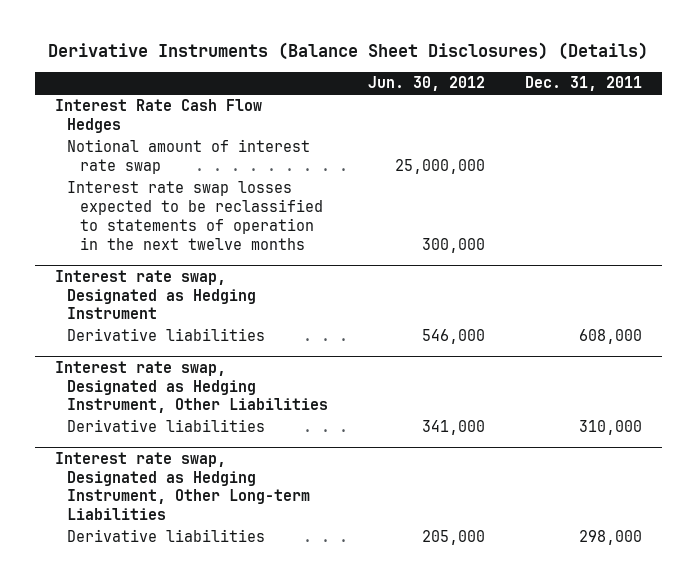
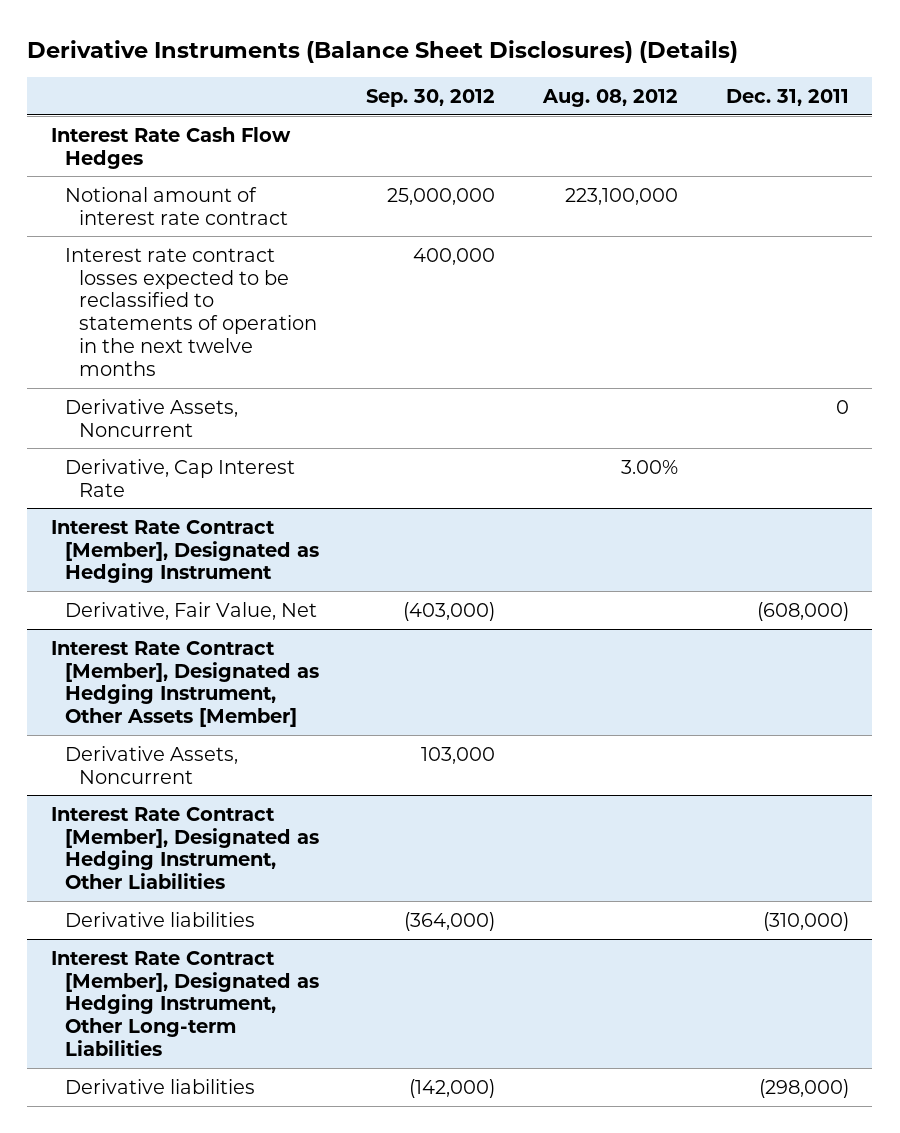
[368,76,486,92] Jun. 30, 2012 -> none
none -> [366,88,496,107] Sep. 30, 2012
none -> [542,88,679,107] Aug. 08, 2012
[67,328,266,342] Derivative liabilities -> none
[67,139,311,175] Notional amount of interest rate swap -> [64,186,288,225] Notional amount of interest rate contract
[67,181,323,250] Interest rate swap losses expected to be reclassified to statements of operation in the next twelve months -> [64,247,317,377] Interest rate contract losses expected to be reclassified to statements of operation in the next twelve months
none -> [64,398,238,437] Derivative Assets, Noncurrent
none -> [64,458,295,497] Derivative, Cap Interest Rate
[54,269,257,320] Interest rate swap, Designated as Hedging Instrument -> [50,519,319,584] Interest Rate Contract [Member], Designated as Hedging Instrument
none -> [64,601,317,620] Derivative, Fair Value, Net
none -> [50,640,319,728] Interest Rate Contract [Member], Designated as Hedging Instrument, Other Assets [Member]
none -> [64,745,238,784] Derivative Assets, Noncurrent
[54,360,329,414] Interest rate swap, Designated as Hedging Instrument, Other Liabilities -> [50,806,319,890] Interest Rate Contract [Member], Designated as Hedging Instrument, Other Liabilities
[578,420,642,436] 310,000 -> [762,911,849,931] (310,000)
[54,451,311,521] Interest rate swap, Designated as Hedging Instrument, Other Long-term Liabilities -> [50,950,319,1057] Interest Rate Contract [Member], Designated as Hedging Instrument, Other Long-term Liabilities
[578,530,642,546] 298,000 -> [758,1078,849,1098] (298,000)

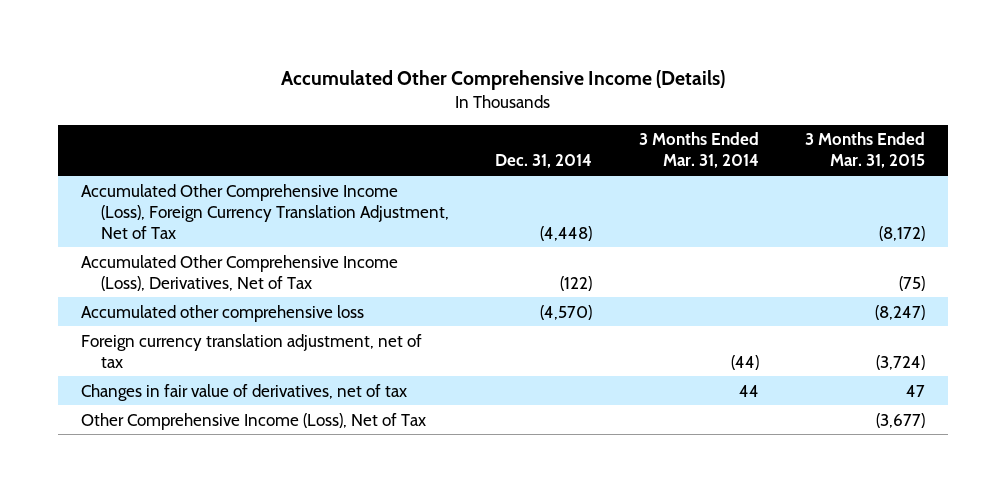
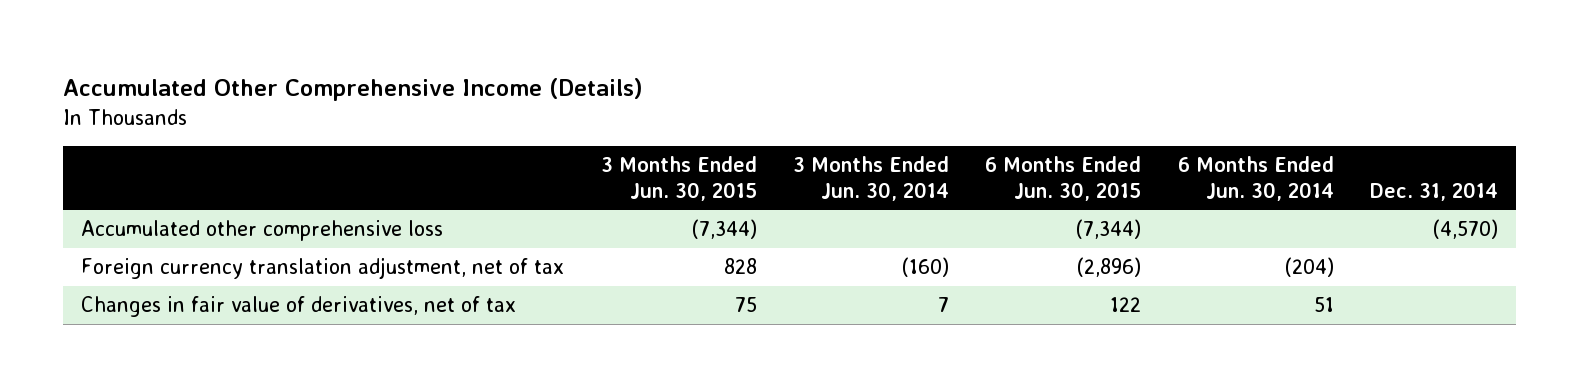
[638,132,759,169] 3 Months Ended Mar. 31, 2014 -> none
[804,132,925,169] 3 Months Ended Mar. 31, 2015 -> none
none -> [600,155,757,201] 3 Months Ended Jun. 30, 2015
none -> [792,155,949,201] 3 Months Ended Jun. 30, 2014
none -> [985,155,1142,201] 6 Months Ended Jun. 30, 2015
none -> [1177,155,1334,201] 6 Months Ended Jun. 30, 2014
[81,183,449,239] Accumulated Other Comprehensive Income (Loss), Foreign Currency Translation Adjustment, Net of Tax -> none
[81,254,399,291] Accumulated Other Comprehensive Income (Loss), Derivatives, Net of Tax -> none
[81,412,427,430] Other Comprehensive Income (Loss), Net of Tax -> none

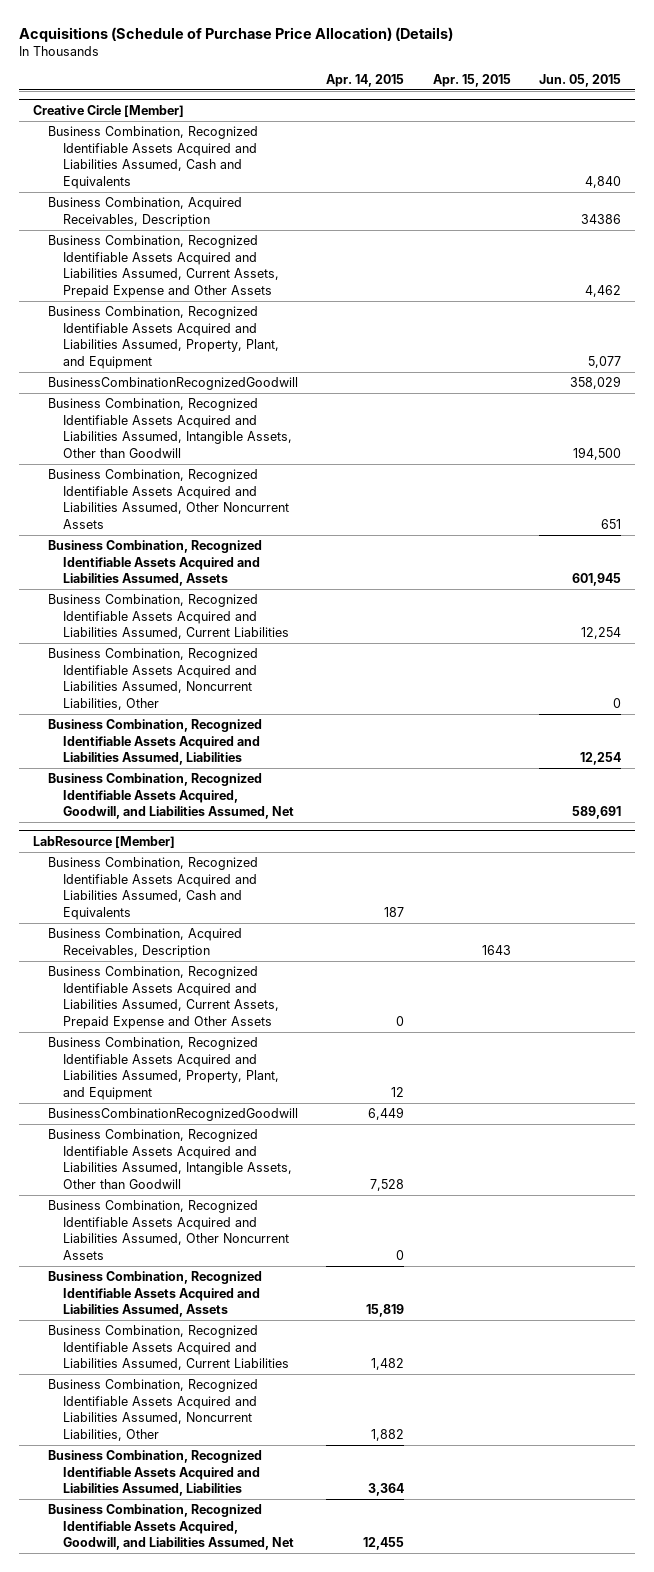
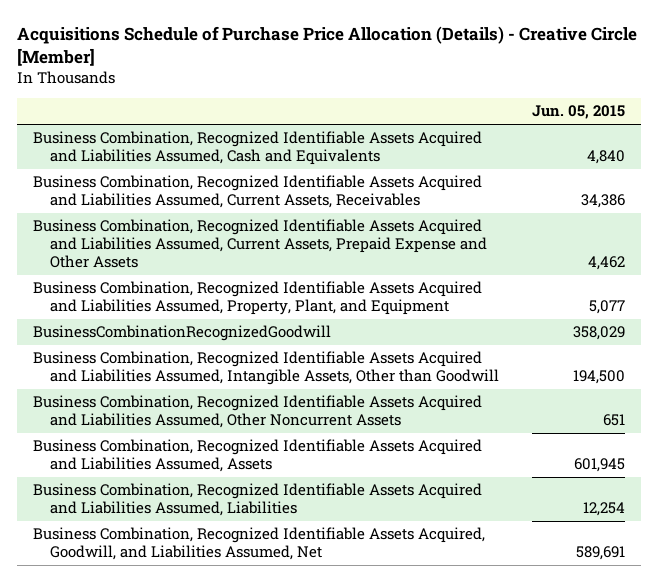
[19,26,454,42] Acquisitions (Schedule of Purchase Price Allocation) (Details) -> [17,26,638,67] Acquisitions Schedule of Purchase Price Allocation (Details) - Creative Circle [Member]
[326,73,405,87] Apr. 14, 2015 -> none
[432,73,511,87] Apr. 15, 2015 -> none
[33,104,185,117] Creative Circle [Member] -> none
[48,197,243,227] Business Combination, Acquired Receivables, Description -> none
none -> [33,175,483,209] Business Combination, Recognized Identifiable Assets Acquired and Liabilities Assumed, Current Assets, Receivables
[48,594,290,640] Business Combination, Recognized Identifiable Assets Acquired and Liabilities Assumed, Current Liabilities -> none
[48,648,259,710] Business Combination, Recognized Identifiable Assets Acquired and Liabilities Assumed, Noncurrent Liabilities, Other -> none
[33,835,176,848] LabResource [Member] -> none
[48,857,259,920] Business Combination, Recognized Identifiable Assets Acquired and Liabilities Assumed, Cash and Equivalents -> none
[48,928,243,958] Business Combination, Acquired Receivables, Description -> none
[48,966,280,1029] Business Combination, Recognized Identifiable Assets Acquired and Liabilities Assumed, Current Assets, Prepaid Expense and Other Assets -> none
[48,1037,280,1100] Business Combination, Recognized Identifiable Assets Acquired and Liabilities Assumed, Property, Plant, and Equipment -> none
[48,1108,299,1122] BusinessCombinationRecognizedGoodwill -> none
[48,1129,293,1189] Business Combination, Recognized Identifiable Assets Acquired and Liabilities Assumed, Intangible Assets, Other than Goodwill -> none
[48,1200,290,1260] Business Combination, Recognized Identifiable Assets Acquired and Liabilities Assumed, Other Noncurrent Assets -> none
[48,1271,263,1318] Business Combination, Recognized Identifiable Assets Acquired and Liabilities Assumed, Assets -> none
[48,1325,290,1371] Business Combination, Recognized Identifiable Assets Acquired and Liabilities Assumed, Current Liabilities -> none
[48,1379,259,1441] Business Combination, Recognized Identifiable Assets Acquired and Liabilities Assumed, Noncurrent Liabilities, Other -> none
[48,1450,263,1497] Business Combination, Recognized Identifiable Assets Acquired and Liabilities Assumed, Liabilities -> none
[48,1504,295,1551] Business Combination, Recognized Identifiable Assets Acquired, Goodwill, and Liabilities Assumed, Net -> none

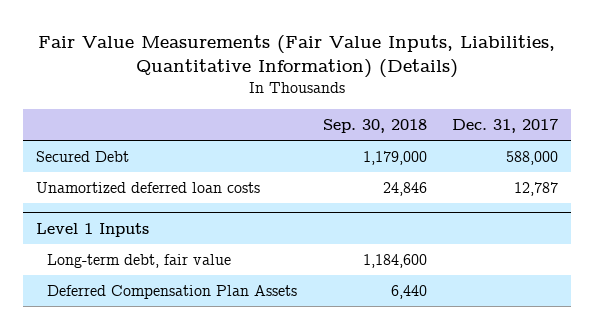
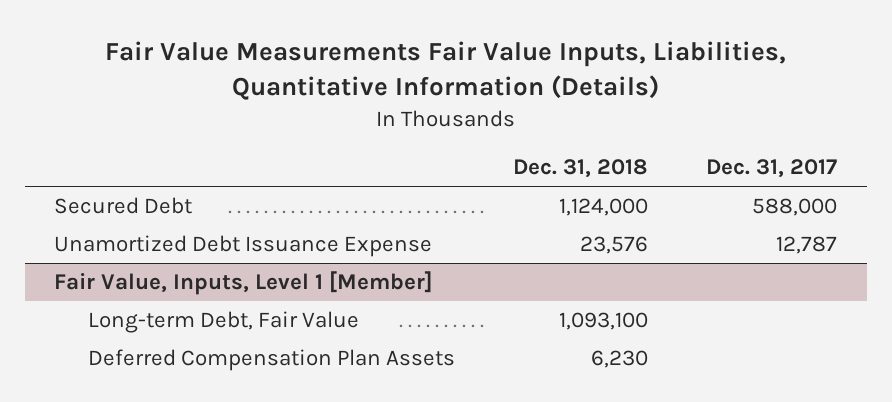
[37,34,555,79] Fair Value Measurements (Fair Value Inputs, Liabilities, Quantitative Information) (Details) -> [104,41,786,101] Fair Value Measurements Fair Value Inputs, Liabilities, Quantitative Information (Details)
[322,119,427,134] Sep. 30, 2018 -> none
none -> [513,159,649,179] Dec. 31, 2018
[35,182,260,194] Unamortized deferred loan costs -> [54,235,433,258] Unamortized Debt Issuance Expense
[35,222,149,237] Level 1 Inputs -> [54,271,434,296] Fair Value, Inputs, Level 1 [Member]
[47,254,232,269] Long-term debt, fair value -> [88,311,360,334] Long-term Debt, Fair Value

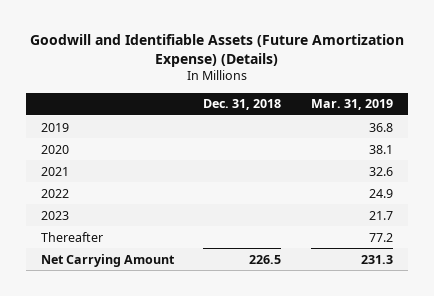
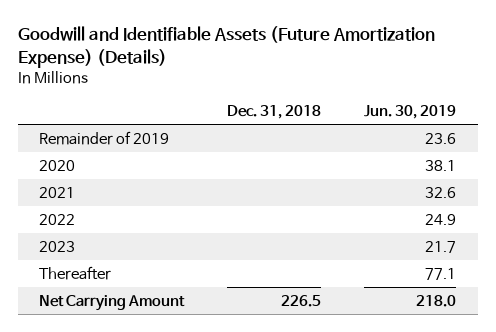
[311,99,394,111] Mar. 31, 2019 -> none
none -> [364,104,457,119] Jun. 30, 2019
[40,122,69,132] 2019 -> [39,130,170,145] Remainder of 2019

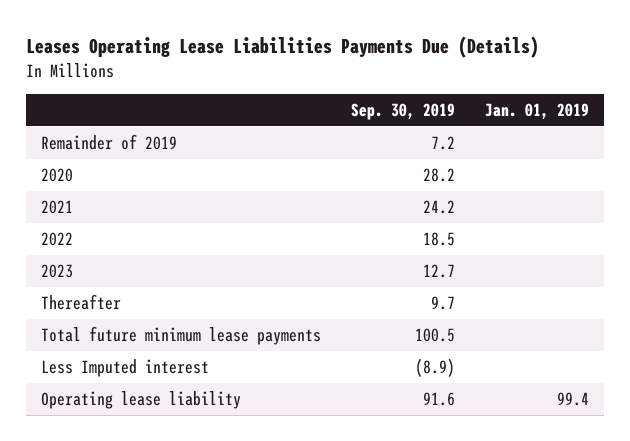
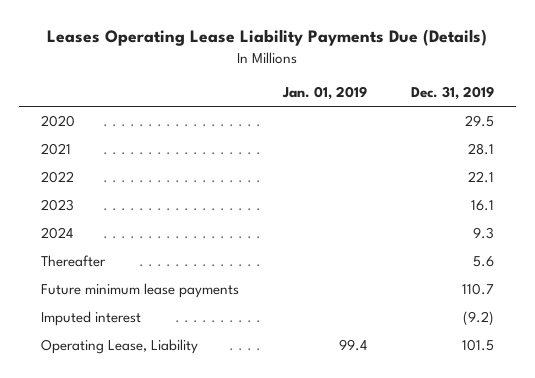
[26,36,540,59] Leases Operating Lease Liabilities Payments Due (Details) -> [47,29,488,47] Leases Operating Lease Liability Payments Due (Details)
[351,103,456,121] Sep. 30, 2019 -> none
none -> [410,86,494,101] Dec. 31, 2019
[41,133,178,150] Remainder of 2019 -> none
none -> [40,227,73,240] 2024
[41,325,322,345] Total future minimum lease payments -> [40,283,239,299] Future minimum lease payments
[41,358,210,377] Less Imputed interest -> [40,311,141,327] Imputed interest
[41,390,242,409] Operating lease liability -> [40,339,198,355] Operating Lease, Liability

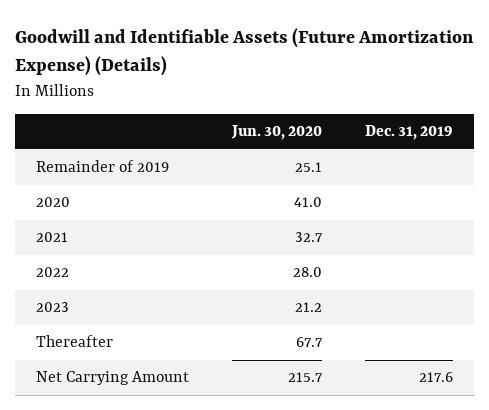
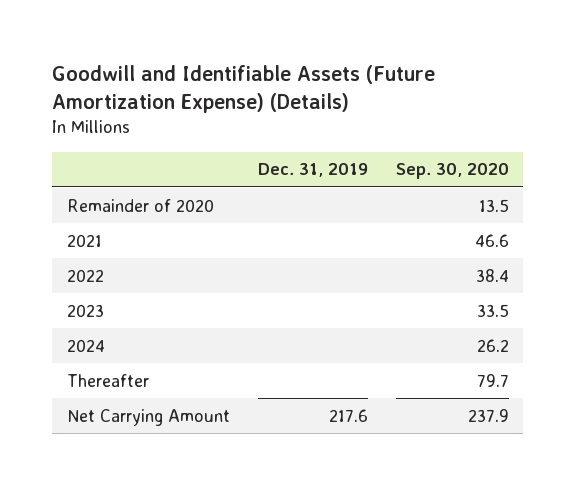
[231,125,323,141] Jun. 30, 2020 -> none
none -> [396,163,510,180] Sep. 30, 2020
[36,197,71,208] 2020 -> none
[36,160,170,173] Remainder of 2019 -> [66,198,214,212] Remainder of 2020
none -> [66,338,105,352] 2024

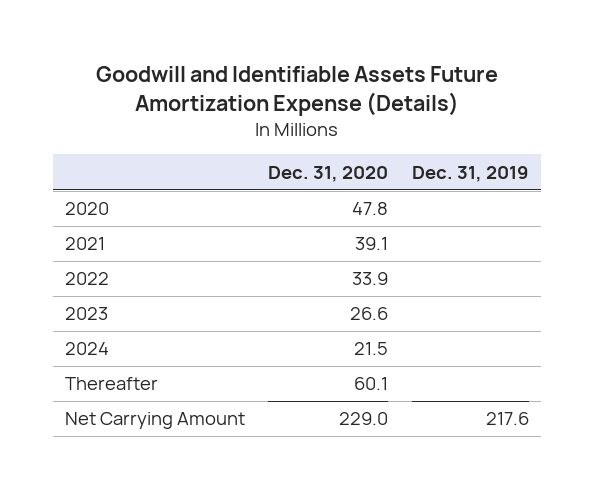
[52,64,436,113] Goodwill and Identifiable Assets (Future Amortization Expense) (Details) -> [95,65,498,116] Goodwill and Identifiable Assets Future Amortization Expense (Details)
[396,163,510,180] Sep. 30, 2020 -> none
none -> [268,165,389,182] Dec. 31, 2020
[66,198,214,212] Remainder of 2020 -> [64,202,109,216] 2020

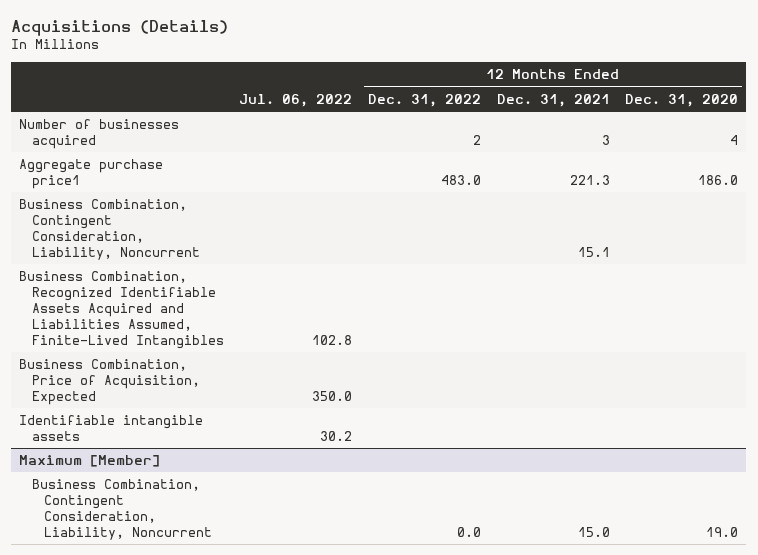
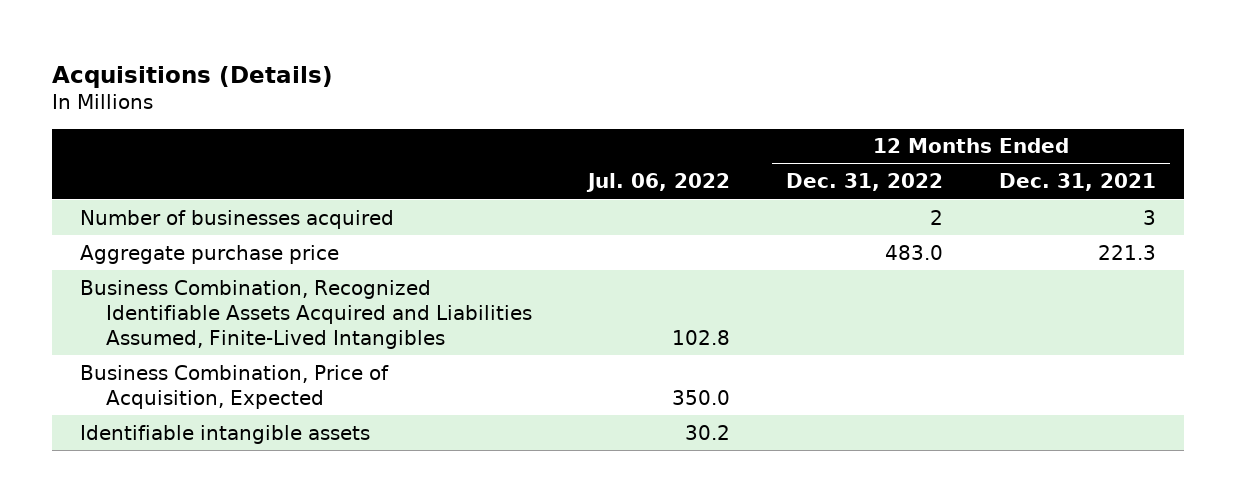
[625,93,739,107] Dec. 31, 2020 -> none
[19,199,200,260] Business Combination, Contingent Consideration, Liability, Noncurrent -> none
[19,159,164,190] Aggregate purchase price1 -> [80,244,340,264] Aggregate purchase price
[19,455,161,468] Maximum [Member] -> none
[31,479,213,540] Business Combination, Contingent Consideration, Liability, Noncurrent -> none

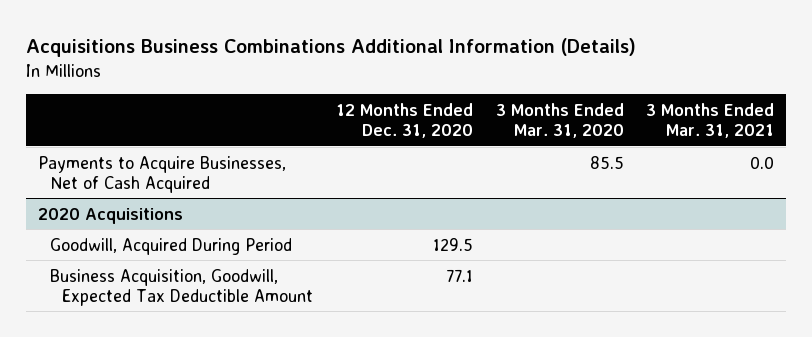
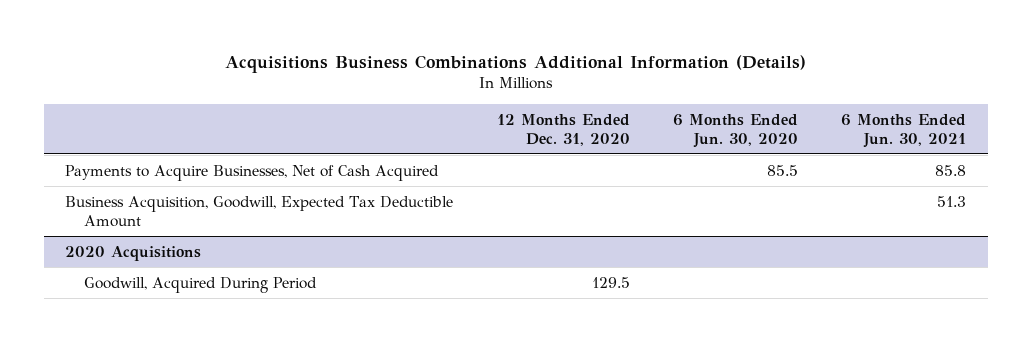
[495,102,624,139] 3 Months Ended Mar. 31, 2020 -> none
[646,102,775,139] 3 Months Ended Mar. 31, 2021 -> none
none -> [673,113,799,148] 6 Months Ended Jun. 30, 2020
none -> [841,113,967,148] 6 Months Ended Jun. 30, 2021
none -> [65,195,454,227] Business Acquisition, Goodwill, Expected Tax Deductible Amount
[49,268,314,306] Business Acquisition, Goodwill, Expected Tax Deductible Amount -> none

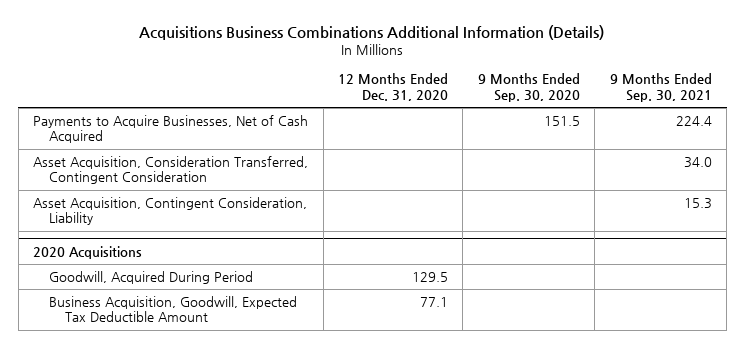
[673,113,799,148] 6 Months Ended Jun. 30, 2020 -> none
[841,113,967,148] 6 Months Ended Jun. 30, 2021 -> none
none -> [477,73,580,102] 9 Months Ended Sep. 30, 2020
none -> [609,73,712,102] 9 Months Ended Sep. 30, 2021
[65,195,454,227] Business Acquisition, Goodwill, Expected Tax Deductible Amount -> none
none -> [33,155,309,185] Asset Acquisition, Consideration Transferred, Contingent Consideration
none -> [33,196,308,226] Asset Acquisition, Contingent Consideration, Liability
none -> [49,295,298,323] Business Acquisition, Goodwill, Expected Tax Deductible Amount

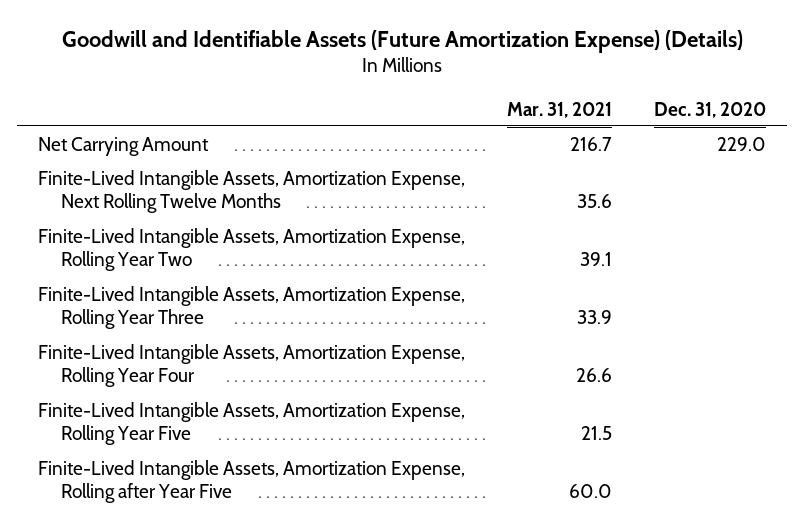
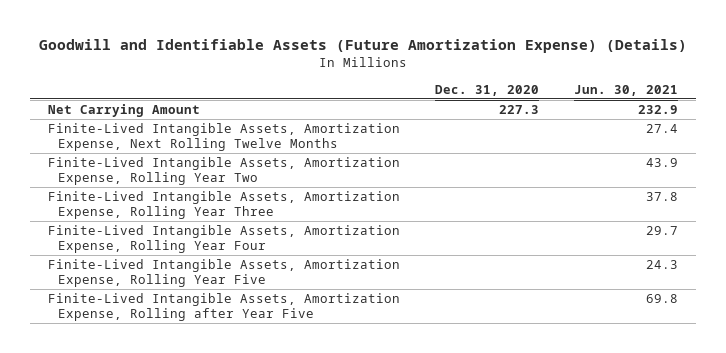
[506,101,612,118] Mar. 31, 2021 -> none
none -> [574,84,679,96] Jun. 30, 2021
[717,136,767,151] 229.0 -> [498,105,539,115] 227.3

